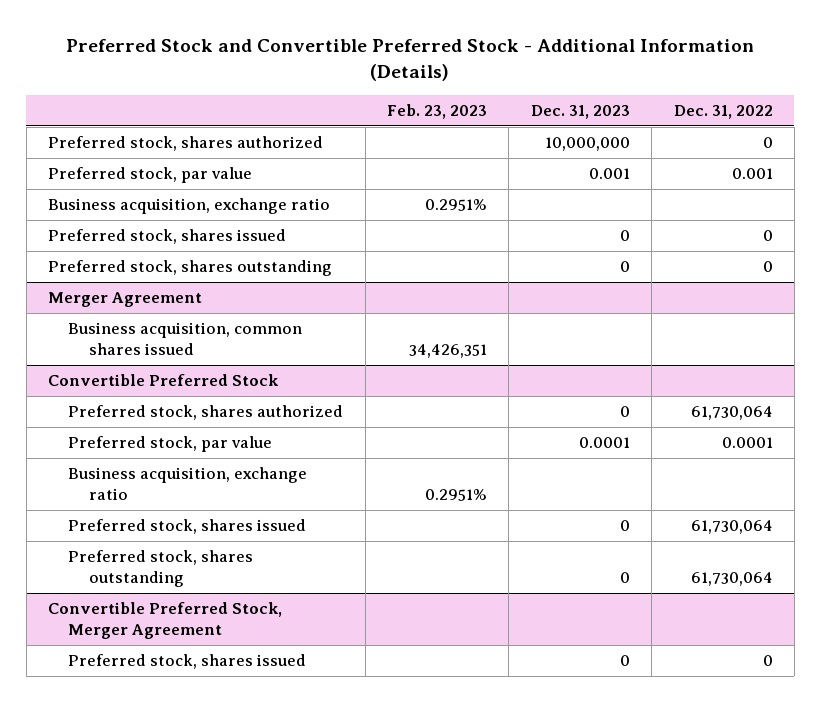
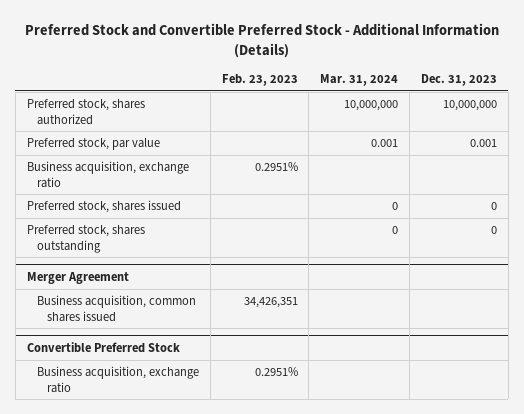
[673,105,773,120] Dec. 31, 2022 -> none
none -> [320,74,399,87] Mar. 31, 2024
[68,405,344,421] Preferred stock, shares authorized -> none
[68,436,273,453] Preferred stock, par value -> none
[68,519,307,535] Preferred stock, shares issued -> none
[68,550,254,588] Preferred stock, shares outstanding -> none
[48,602,283,640] Convertible Preferred Stock, Merger Agreement -> none
[68,654,307,670] Preferred stock, shares issued -> none

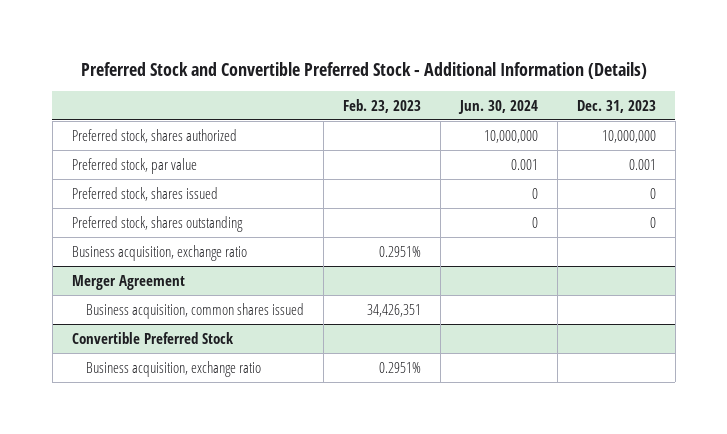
[320,74,399,87] Mar. 31, 2024 -> none
none -> [457,99,538,114] Jun. 30, 2024
[26,160,189,188] Business acquisition, exchange ratio -> [71,244,247,261] Business acquisition, exchange ratio

